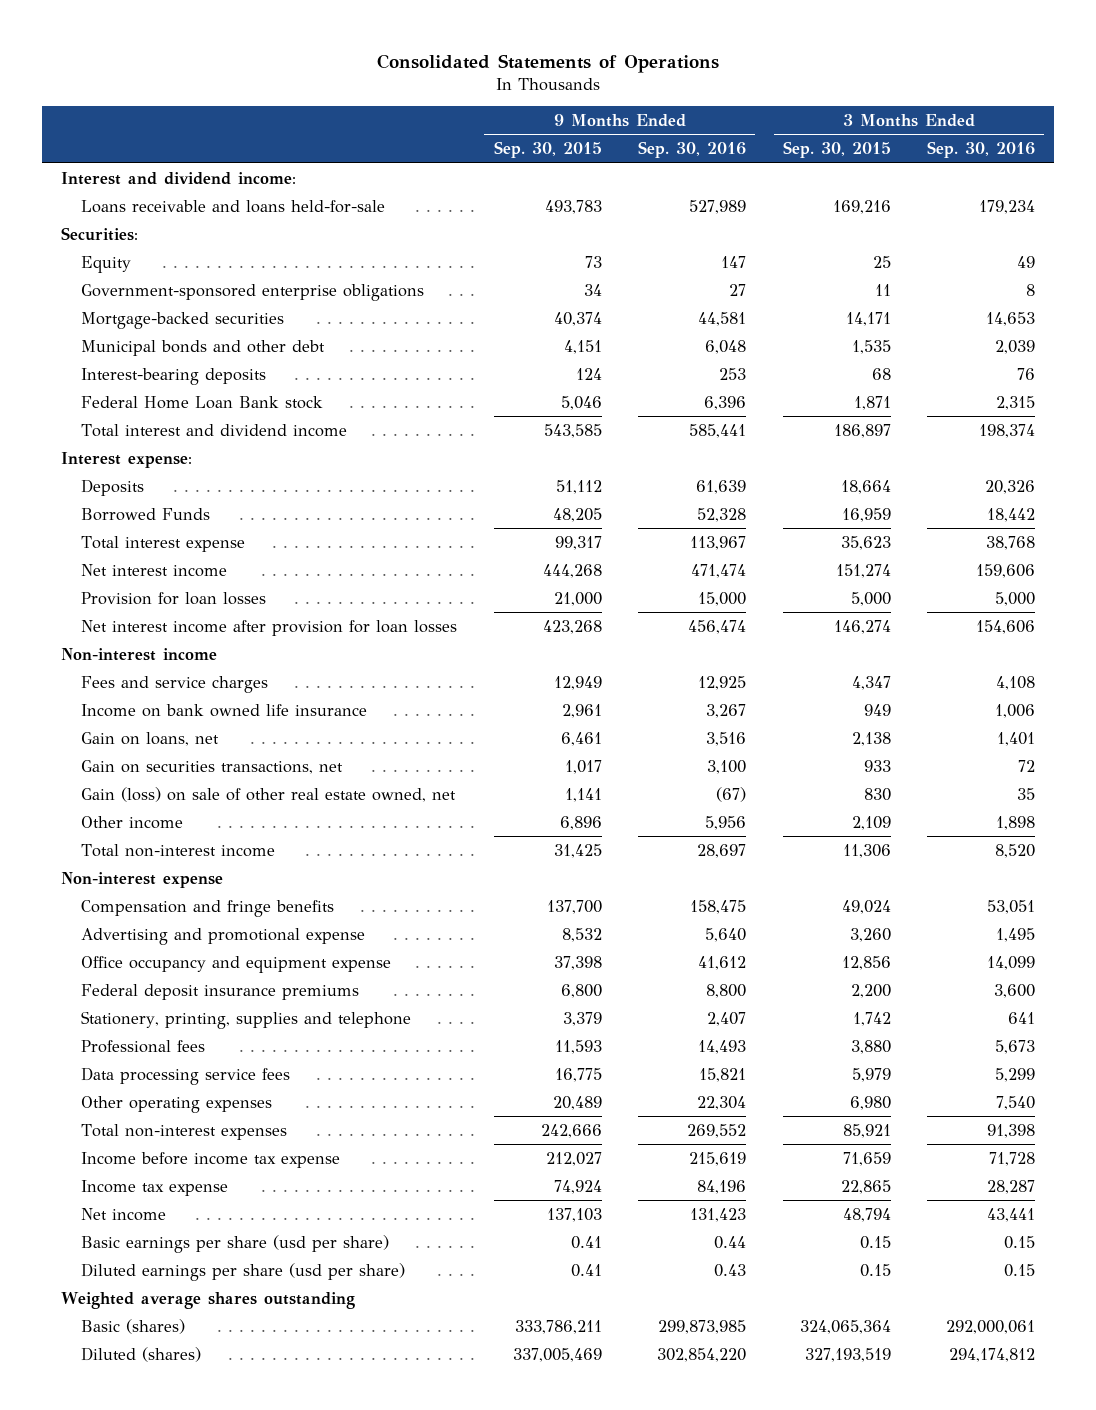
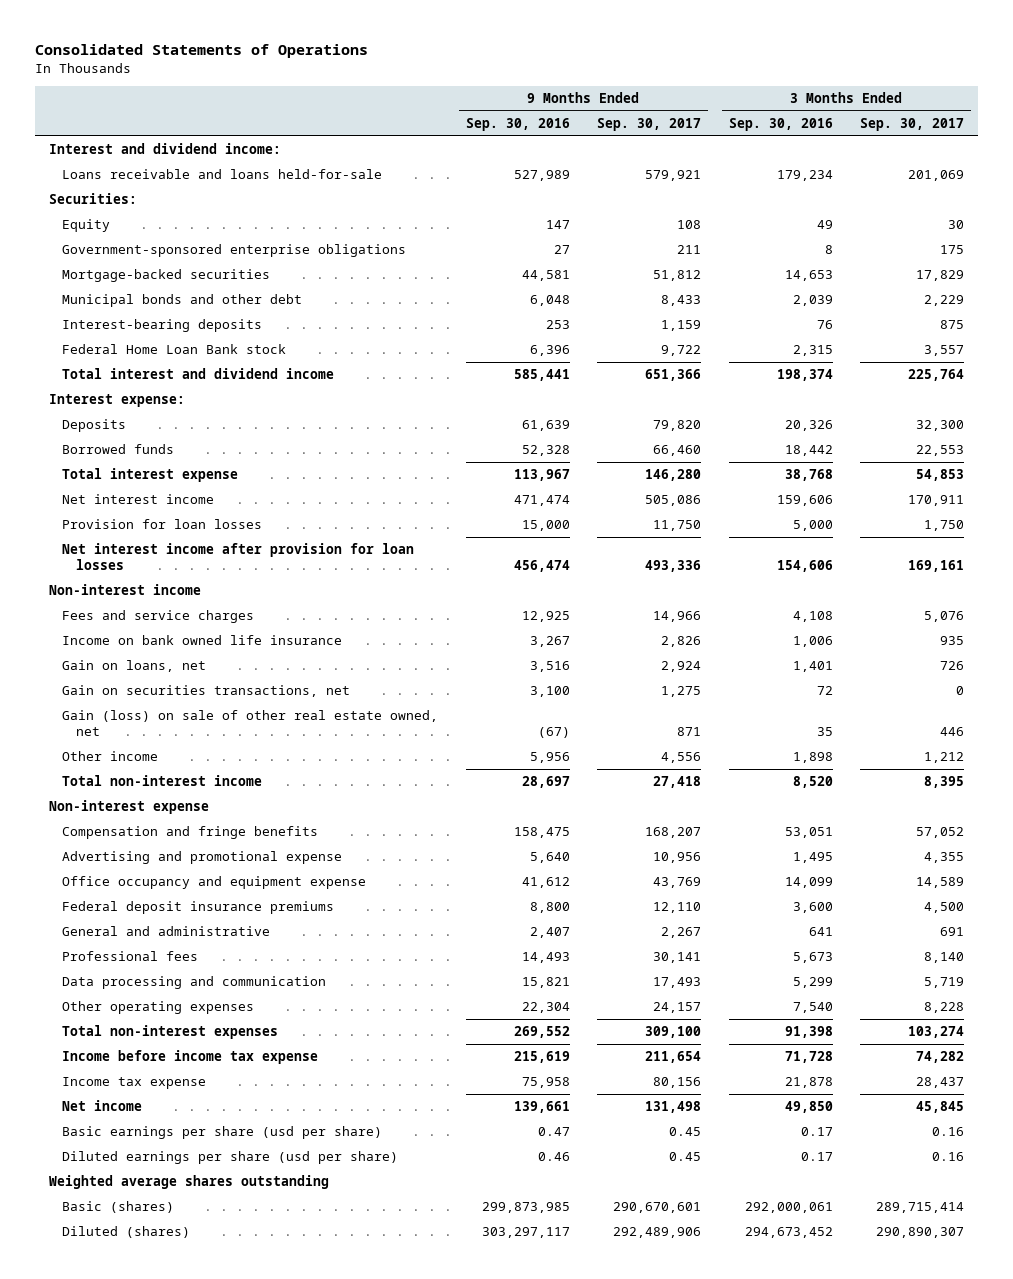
[493,141,602,159] Sep. 30, 2015 -> none
[782,141,891,159] Sep. 30, 2015 -> none
none -> [597,117,702,131] Sep. 30, 2017
none -> [860,117,965,131] Sep. 30, 2017
[80,507,210,521] Borrowed Funds -> [62,444,175,455] Borrowed funds
[80,1010,411,1029] Stationery, printing, supplies and telephone -> [62,926,271,937] General and administrative
[80,1066,290,1085] Data processing service fees -> [62,976,327,990] Data processing and communication
[697,1179,747,1194] 84,196 -> [521,1077,570,1089] 75,958
[987,1179,1036,1194] 28,287 -> [784,1077,833,1089] 21,878
[690,1207,747,1222] 131,423 -> [513,1101,570,1114] 139,661
[987,1207,1036,1222] 43,441 -> [784,1101,833,1114] 49,850
[714,1235,747,1249] 0.44 -> [537,1127,570,1137] 0.47
[1004,1235,1036,1249] 0.15 -> [800,1127,833,1137] 0.17
[714,1263,747,1277] 0.43 -> [537,1152,570,1162] 0.46
[1004,1263,1036,1277] 0.15 -> [800,1152,833,1162] 0.17
[657,1347,747,1362] 302,854,220 -> [481,1227,570,1239] 303,297,117
[949,1347,1036,1362] 294,174,812 -> [744,1227,833,1239] 294,673,452

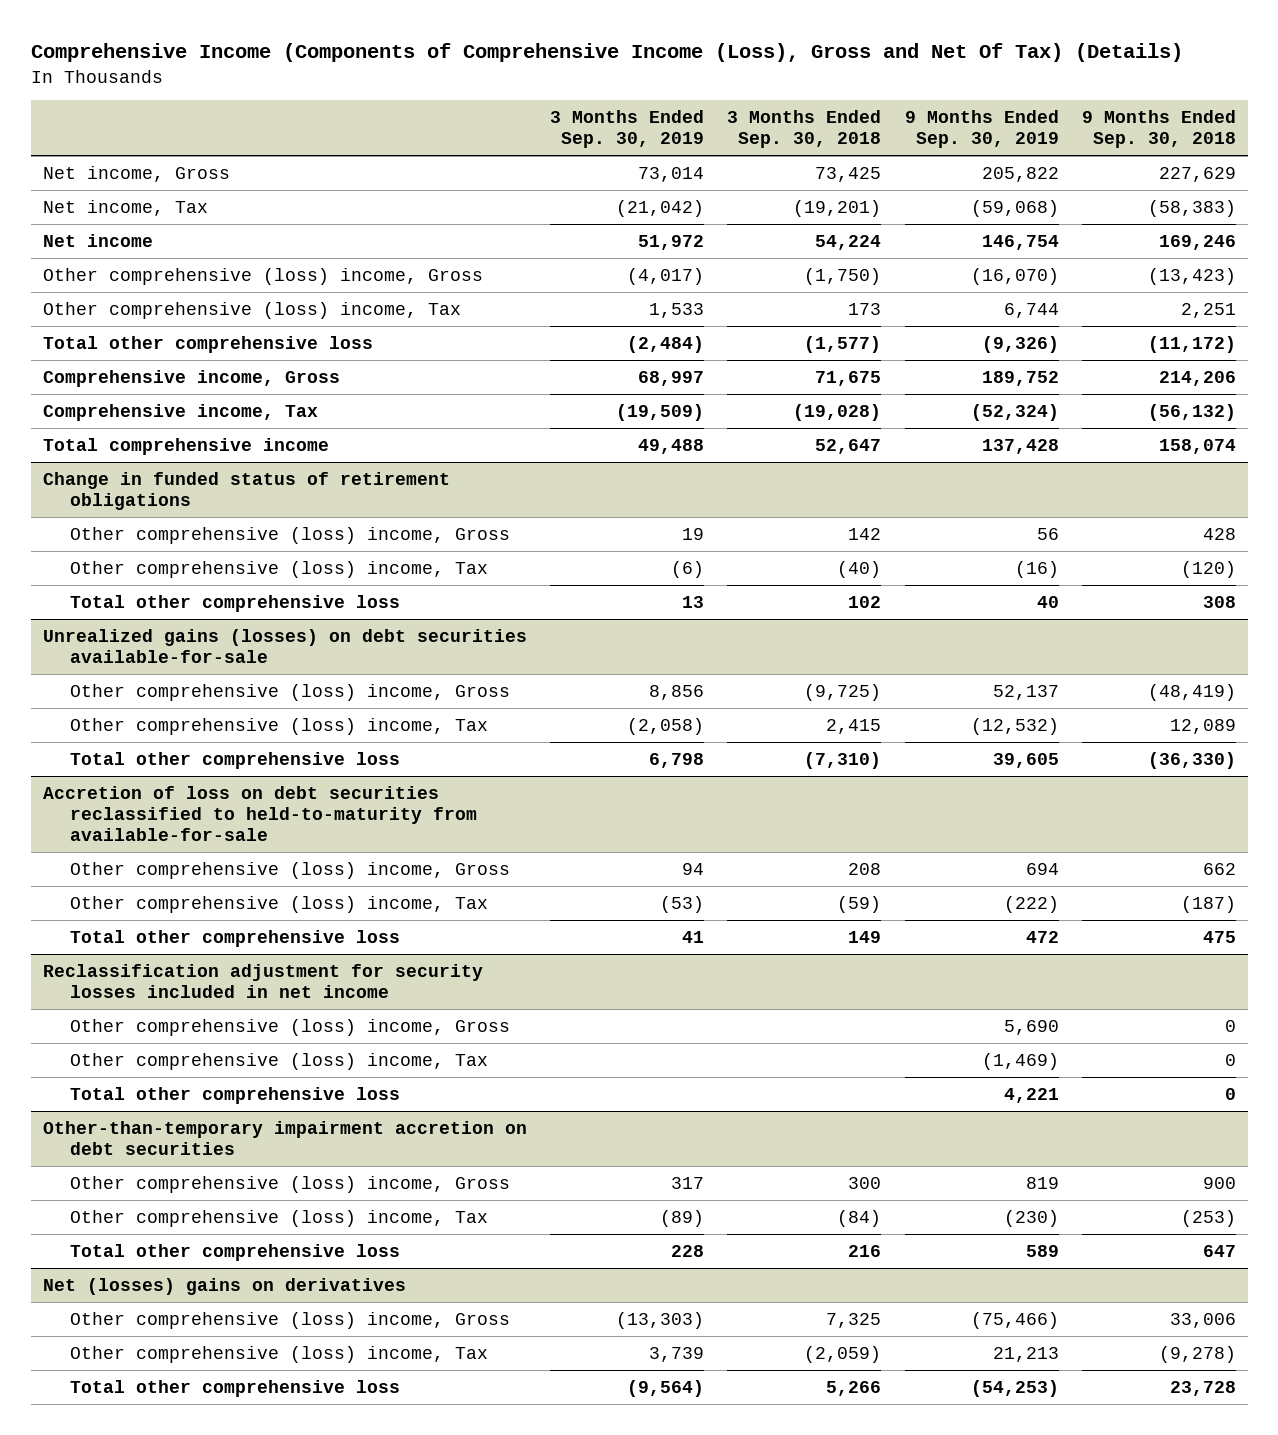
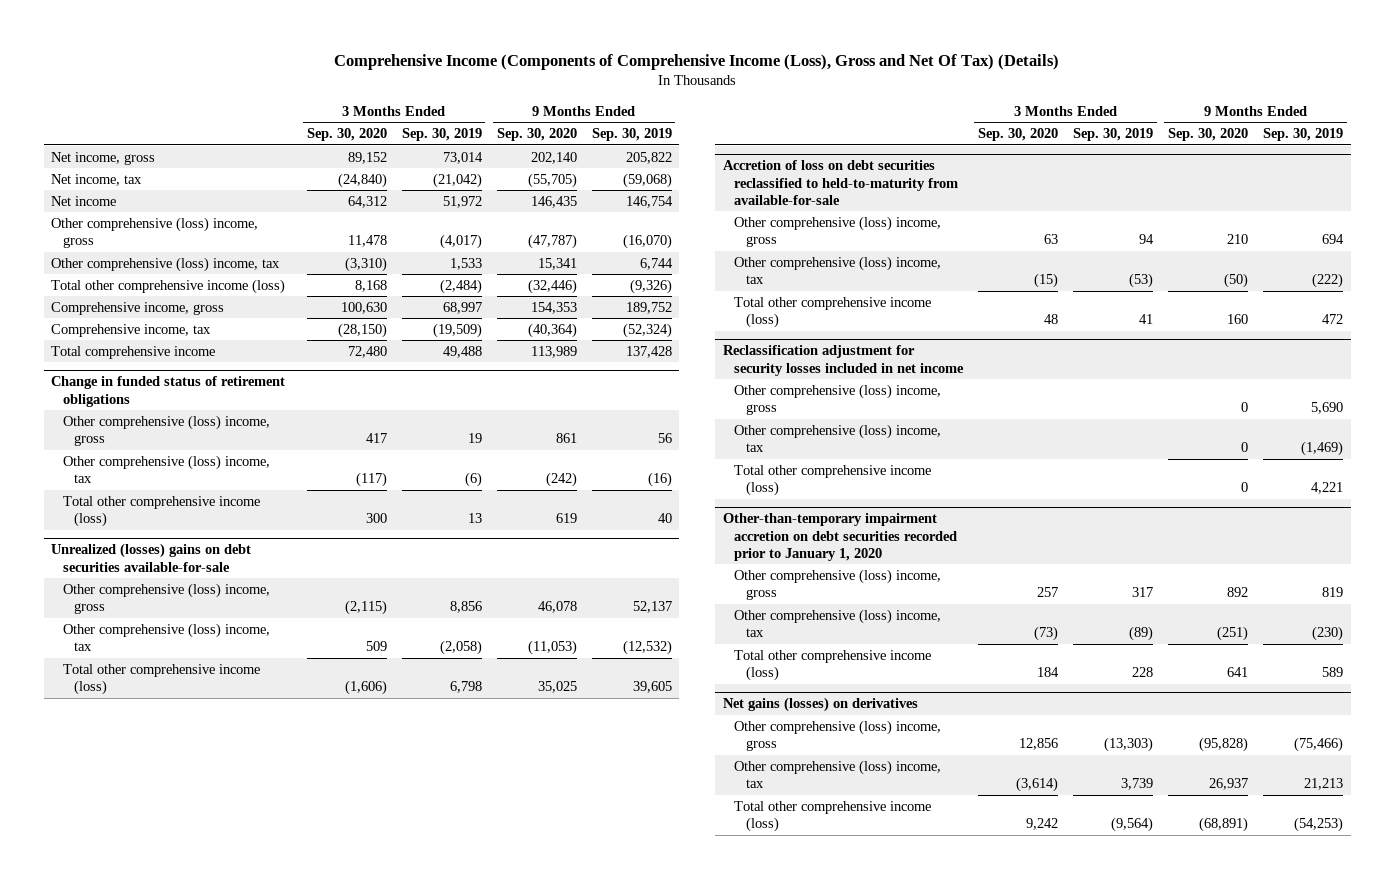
[727,110,882,149] 3 Months Ended Sep. 30, 2018 -> none
[1081,110,1236,149] 9 Months Ended Sep. 30, 2018 -> none
none -> [306,128,387,142] Sep. 30, 2020
none -> [496,128,577,142] Sep. 30, 2020
[42,165,230,182] Net income, Gross -> [51,151,156,165] Net income, gross
[42,199,208,216] Net income, Tax -> [51,173,143,186] Net income, tax
[42,267,483,285] Other comprehensive (loss) income, Gross -> [51,216,259,249] Other comprehensive (loss) income, gross
[42,301,461,319] Other comprehensive (loss) income, Tax -> [51,256,281,272] Other comprehensive (loss) income, tax
[42,335,373,353] Total other comprehensive loss -> [51,278,286,294] Total other comprehensive income (loss)
[42,369,340,387] Comprehensive income, Gross -> [51,301,225,315] Comprehensive income, gross
[42,403,318,421] Comprehensive income, Tax -> [51,323,212,337] Comprehensive income, tax
[70,526,511,544] Other comprehensive (loss) income, Gross -> [62,414,270,447] Other comprehensive (loss) income, gross
[70,560,489,578] Other comprehensive (loss) income, Tax -> [62,454,270,484] Other comprehensive (loss) income, tax
[70,594,401,612] Total other comprehensive loss -> [62,495,260,528] Total other comprehensive income (loss)
[42,628,527,663] Unrealized gains (losses) on debt securities available-for-sale -> [51,543,252,572] Unrealized (losses) gains on debt securities available-for-sale
[70,683,511,701] Other comprehensive (loss) income, Gross -> [62,582,270,615] Other comprehensive (loss) income, gross
[70,717,489,735] Other comprehensive (loss) income, Tax -> [62,622,270,652] Other comprehensive (loss) income, tax
[70,751,401,769] Total other comprehensive loss -> [62,663,260,696] Total other comprehensive income (loss)
[70,861,511,879] Other comprehensive (loss) income, Gross -> [734,215,942,248] Other comprehensive (loss) income, gross
[70,895,489,913] Other comprehensive (loss) income, Tax -> [734,255,942,285] Other comprehensive (loss) income, tax
[70,929,401,947] Total other comprehensive loss -> [734,296,932,329] Total other comprehensive income (loss)
[70,1018,511,1036] Other comprehensive (loss) income, Gross -> [734,383,942,416] Other comprehensive (loss) income, gross
[70,1052,489,1070] Other comprehensive (loss) income, Tax -> [734,423,942,453] Other comprehensive (loss) income, tax
[70,1086,401,1104] Total other comprehensive loss -> [734,464,932,497] Total other comprehensive income (loss)
[42,1120,527,1155] Other-than-temporary impairment accretion on debt securities -> [722,513,958,561] Other-than-temporary impairment accretion on debt securities recorded prior to January 1, 2020
[70,1175,511,1193] Other comprehensive (loss) income, Gross -> [734,568,942,601] Other comprehensive (loss) income, gross
[70,1209,489,1227] Other comprehensive (loss) income, Tax -> [734,608,942,638] Other comprehensive (loss) income, tax
[70,1243,401,1261] Total other comprehensive loss -> [734,649,932,682] Total other comprehensive income (loss)
[42,1277,406,1295] Net (losses) gains on derivatives -> [722,697,918,713] Net gains (losses) on derivatives
[70,1311,511,1329] Other comprehensive (loss) income, Gross -> [734,719,942,752] Other comprehensive (loss) income, gross
[70,1345,489,1363] Other comprehensive (loss) income, Tax -> [734,759,942,789] Other comprehensive (loss) income, tax
[70,1379,401,1397] Total other comprehensive loss -> [734,800,932,833] Total other comprehensive income (loss)

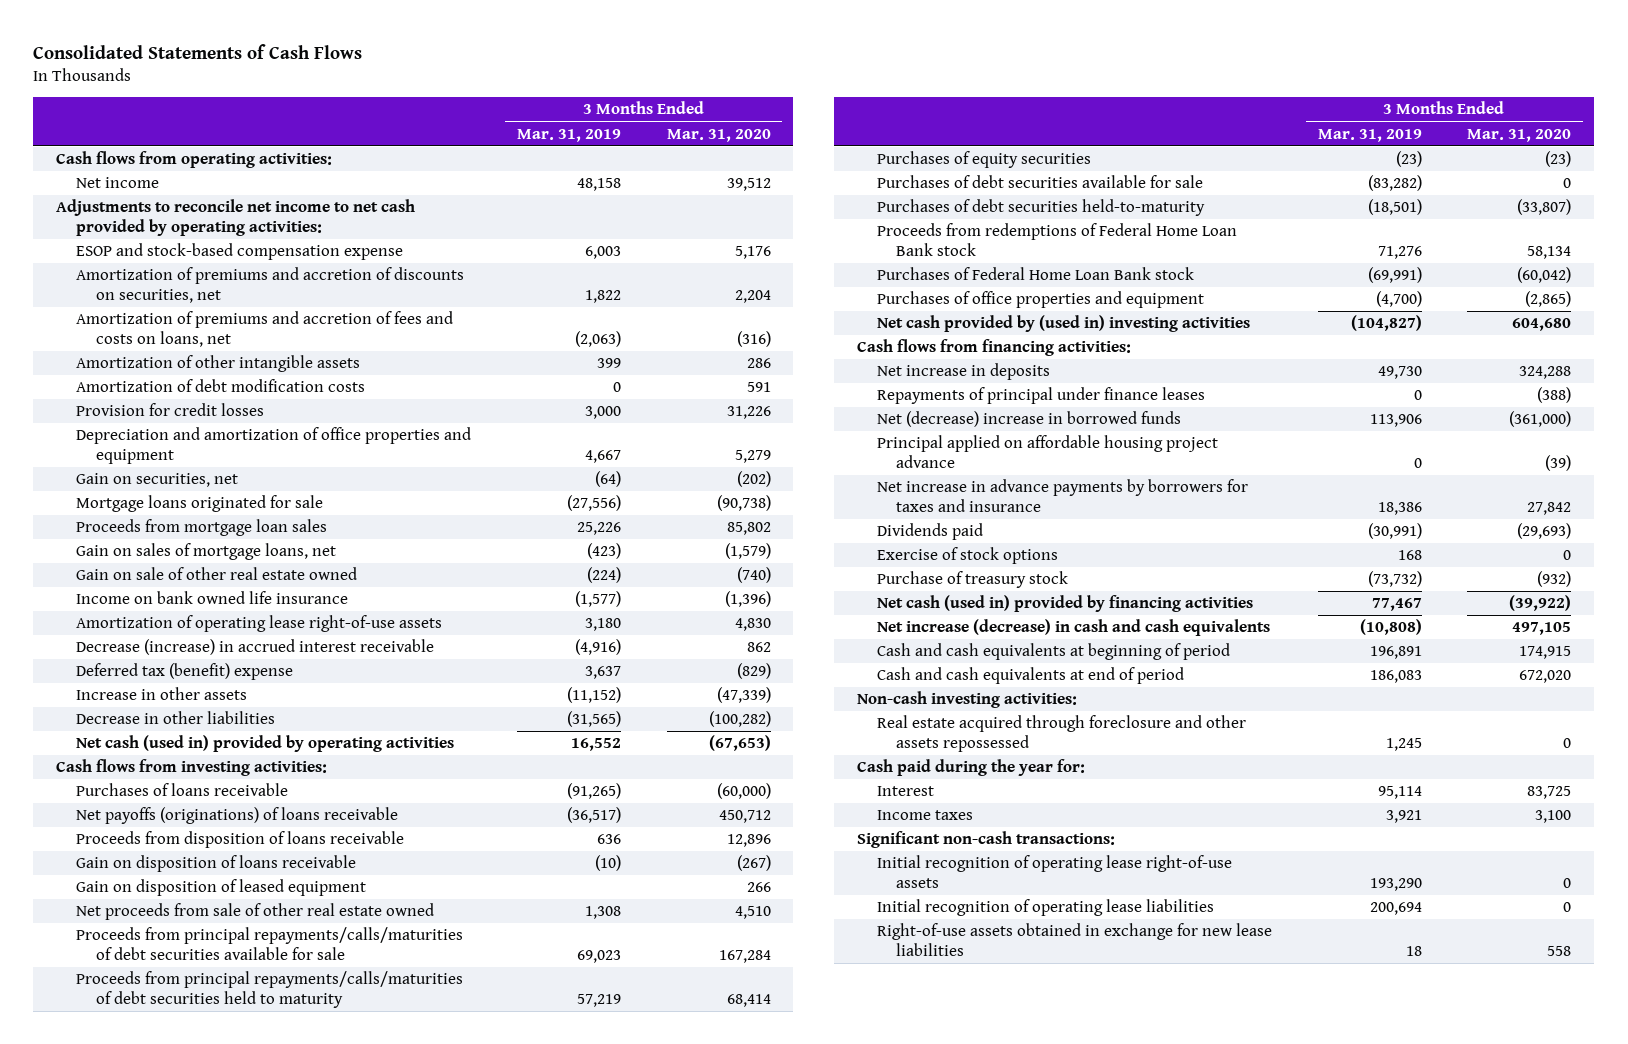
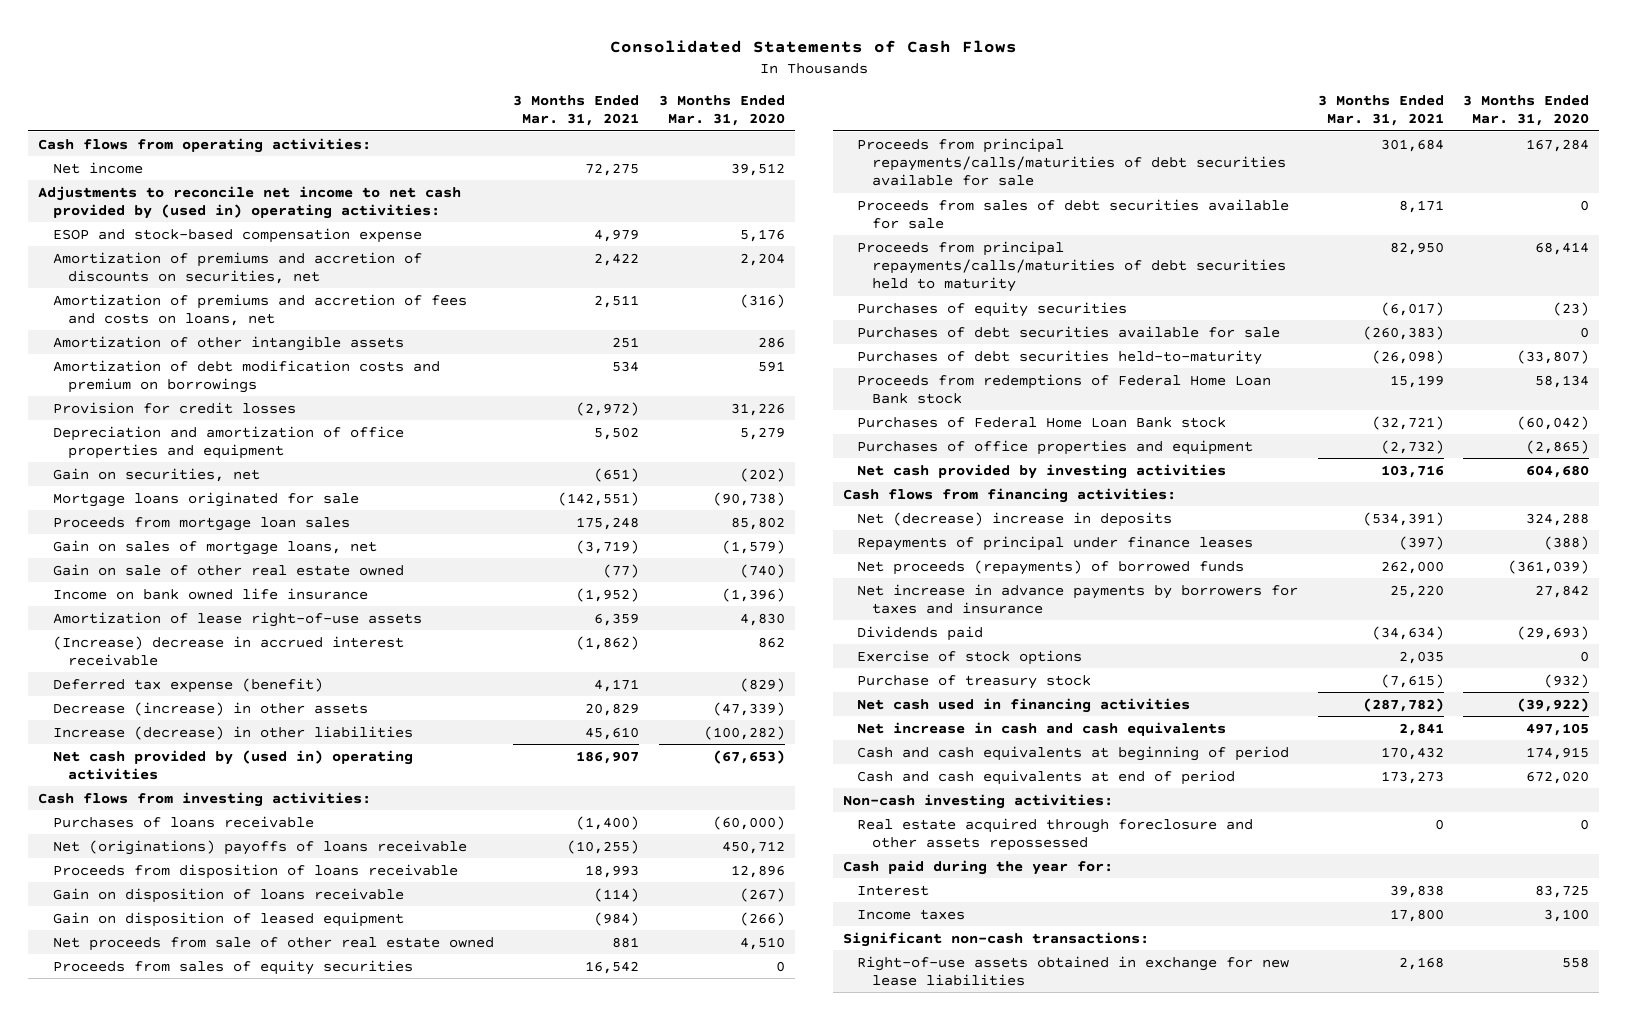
[516,128,621,142] Mar. 31, 2019 -> none
none -> [513,94,640,126] 3 Months Ended Mar. 31, 2021
[56,199,416,236] Adjustments to reconcile net income to net cash provided by operating activities: -> [38,185,462,219] Adjustments to reconcile net income to net cash provided by (used in) operating activities:
[76,379,366,393] Amortization of debt modification costs -> [52,359,440,393] Amortization of debt modification costs and premium on borrowings
[76,615,443,633] Amortization of operating lease right-of-use assets -> [52,611,422,627] Amortization of lease right-of-use assets
[76,639,435,656] Decrease (increase) in accrued interest receivable -> [52,635,404,666] (Increase) decrease in accrued interest receivable
[76,663,294,681] Deferred tax (benefit) expense -> [52,677,323,693] Deferred tax expense (benefit)
[76,687,248,701] Increase in other assets -> [52,701,368,716] Decrease (increase) in other assets
[76,711,276,725] Decrease in other liabilities -> [52,725,413,740] Increase (decrease) in other liabilities
[76,735,455,753] Net cash (used in) provided by operating activities -> [52,749,413,780] Net cash provided by (used in) operating activities
[76,807,399,825] Net payoffs (originations) of loans receivable -> [52,839,467,855] Net (originations) payoffs of loans receivable
[746,882,771,893] 266 -> [739,911,785,926] (266)
none -> [52,959,413,975] Proceeds from sales of equity securities
none -> [857,198,1290,229] Proceeds from sales of debt securities available for sale
[876,315,1250,333] Net cash provided by (used in) investing activities -> [857,463,1227,479] Net cash provided by investing activities
[876,363,1050,381] Net increase in deposits -> [857,511,1173,527] Net (decrease) increase in deposits
[876,435,1218,468] Principal applied on affordable housing project advance -> none
[876,411,1181,428] Net (decrease) increase in borrowed funds -> [857,559,1245,575] Net proceeds (repayments) of borrowed funds
[1509,411,1572,428] (361,000) -> [1508,559,1590,574] (361,039)
[876,595,1253,613] Net cash (used in) provided by financing activities -> [857,697,1191,713] Net cash used in financing activities
[876,619,1270,637] Net increase (decrease) in cash and cash equivalents -> [857,721,1227,736] Net increase in cash and cash equivalents
[876,855,1232,888] Initial recognition of operating lease right-of-use assets -> none
[876,899,1214,917] Initial recognition of operating lease liabilities -> none

